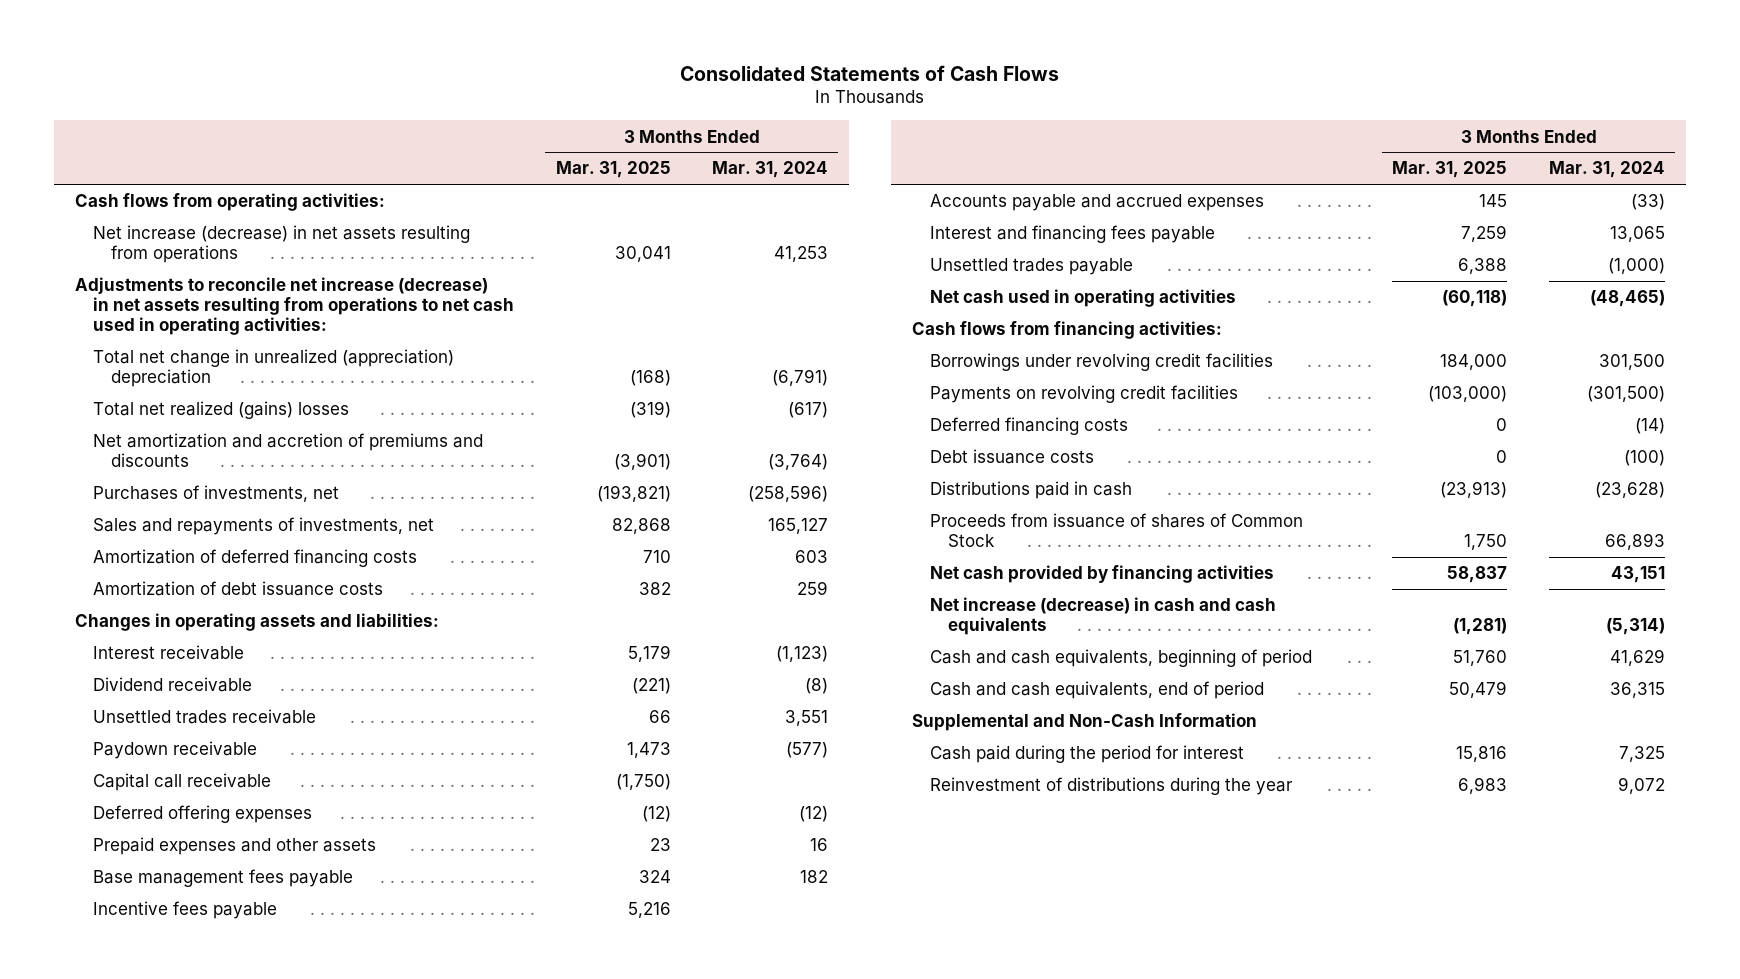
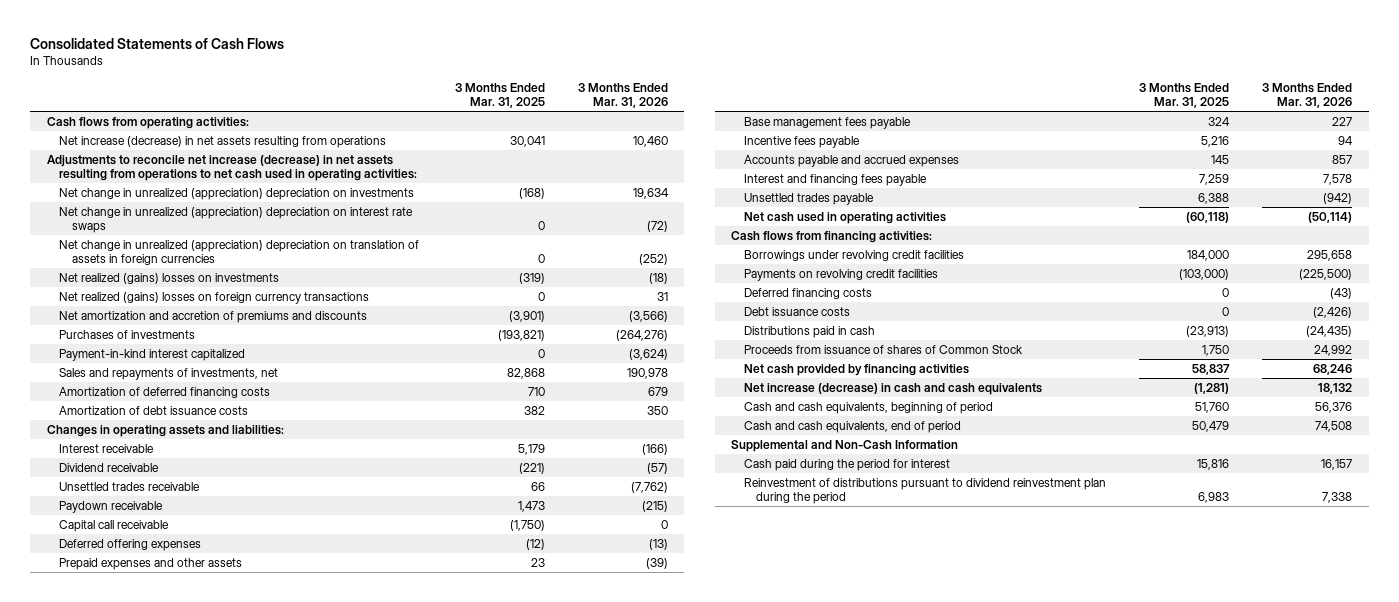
[711,161,828,179] Mar. 31, 2024 -> none
none -> [577,82,668,108] 3 Months Ended Mar. 31, 2026
[93,349,455,388] Total net change in unrealized (appreciation) depreciation -> [59,187,415,200] Net change in unrealized (appreciation) depreciation on investments
none -> [59,206,414,234] Net change in unrealized (appreciation) depreciation on interest rate swaps
none -> [59,239,420,266] Net change in unrealized (appreciation) depreciation on translation of assets in foreign currencies
[93,401,350,420] Total net realized (gains) losses -> [59,272,280,284] Net realized (gains) losses on investments
none -> [59,291,370,304] Net realized (gains) losses on foreign currency transactions
[93,485,340,503] Purchases of investments, net -> [59,329,196,339] Purchases of investments
none -> [59,348,246,361] Payment-in-kind interest capitalized
[930,777,1294,796] Reinvestment of distributions during the year -> [743,477,1106,505] Reinvestment of distributions pursuant to dividend reinvestment plan during the period

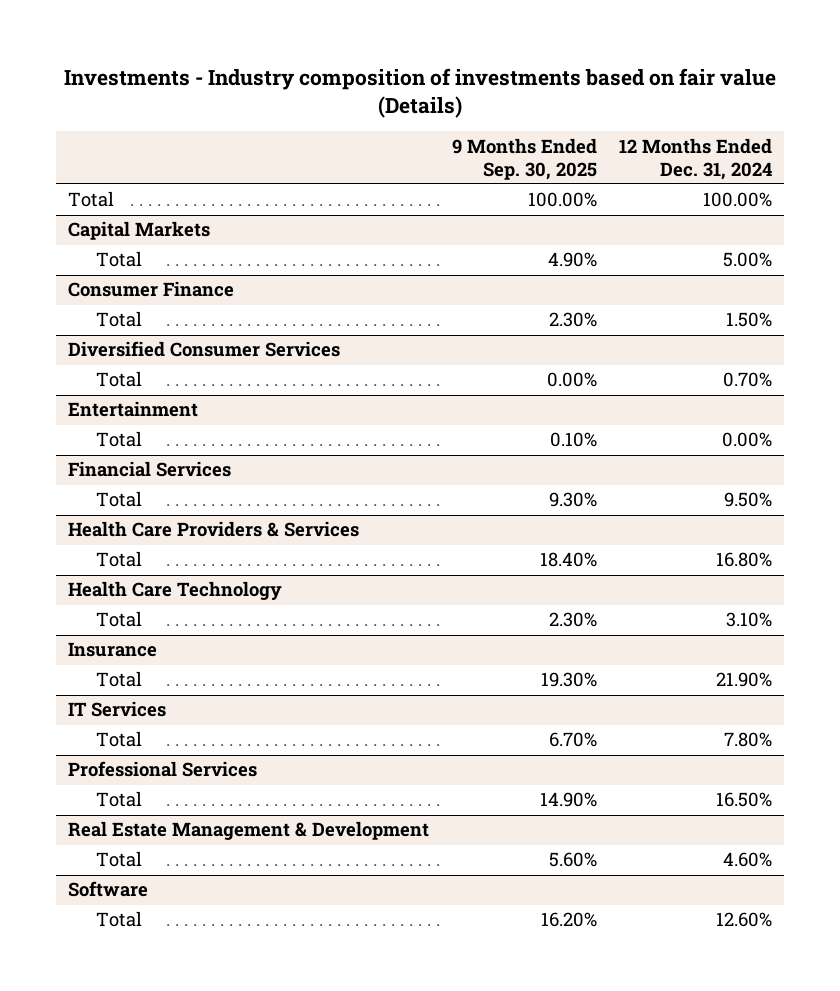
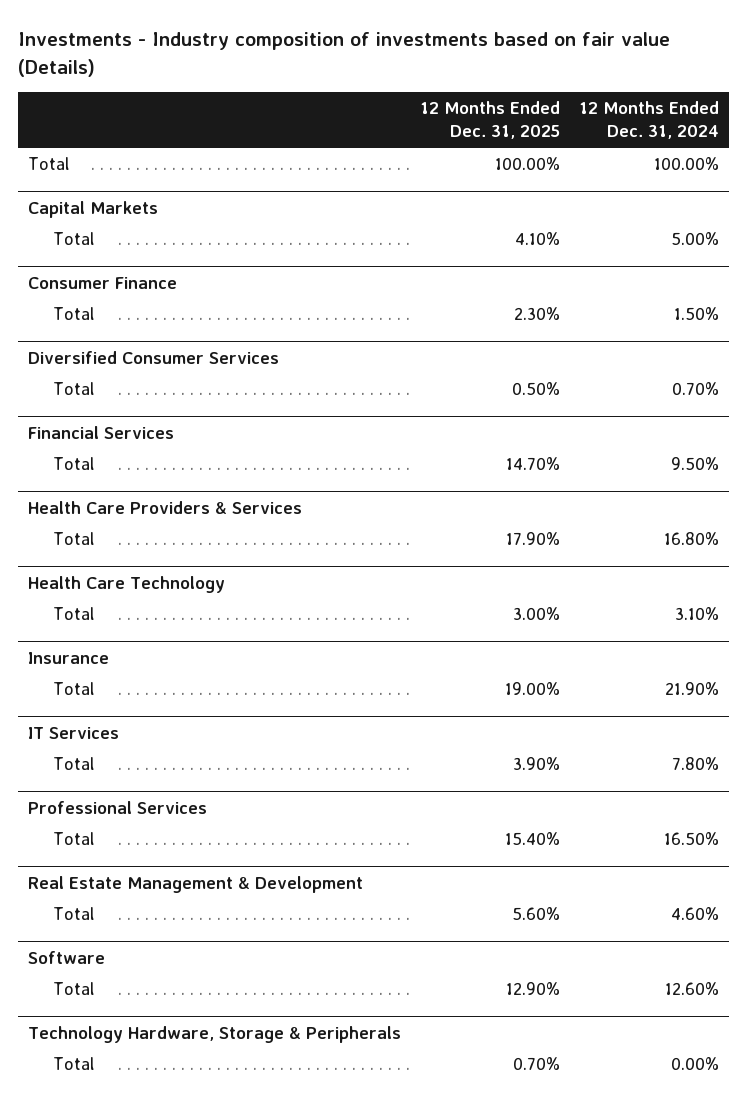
[451,137,597,180] 9 Months Ended Sep. 30, 2025 -> none
none -> [420,101,561,140] 12 Months Ended Dec. 31, 2025
[67,401,198,418] Entertainment -> none
[96,431,143,448] Total -> none
none -> [27,1025,401,1043] Technology Hardware, Storage & Peripherals
none -> [53,1056,96,1070] Total

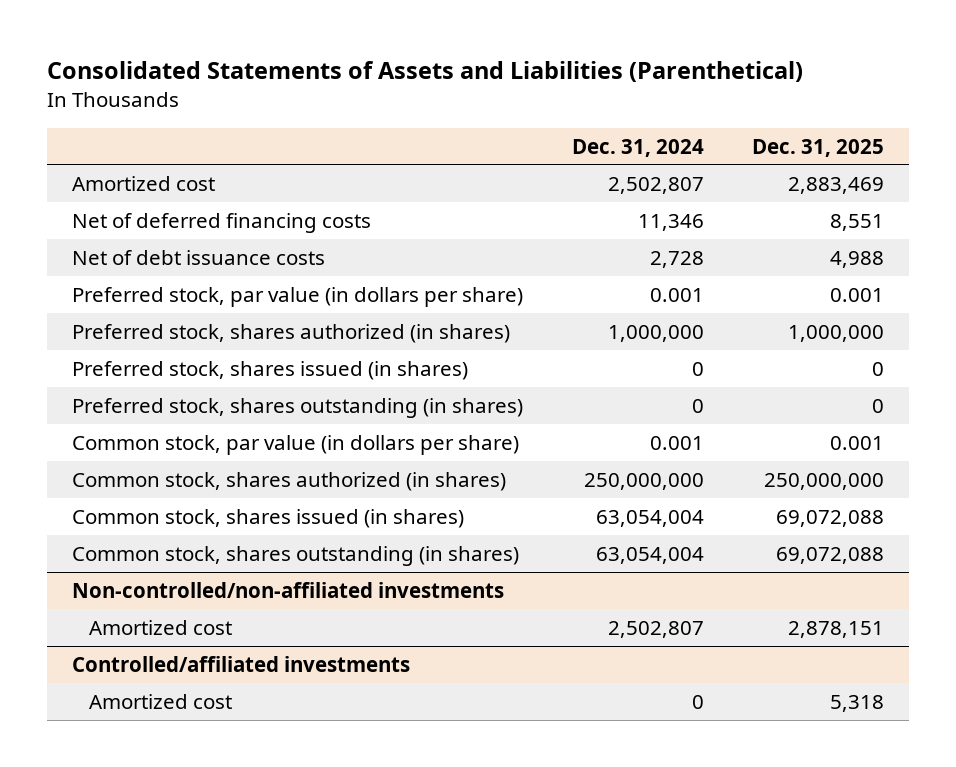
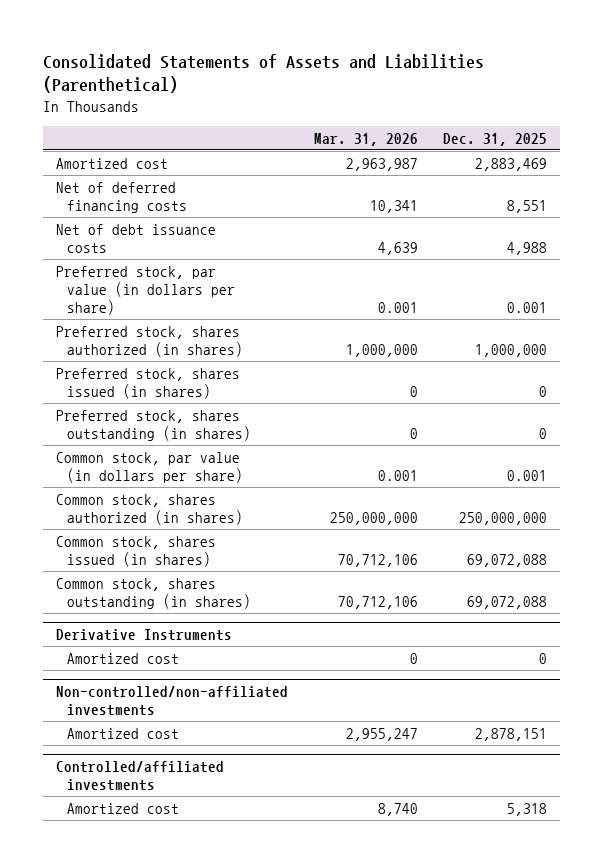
[571,138,704,157] Dec. 31, 2024 -> none
none -> [313,132,418,146] Mar. 31, 2026
none -> [55,628,232,641] Derivative Instruments
none -> [67,652,180,664] Amortized cost

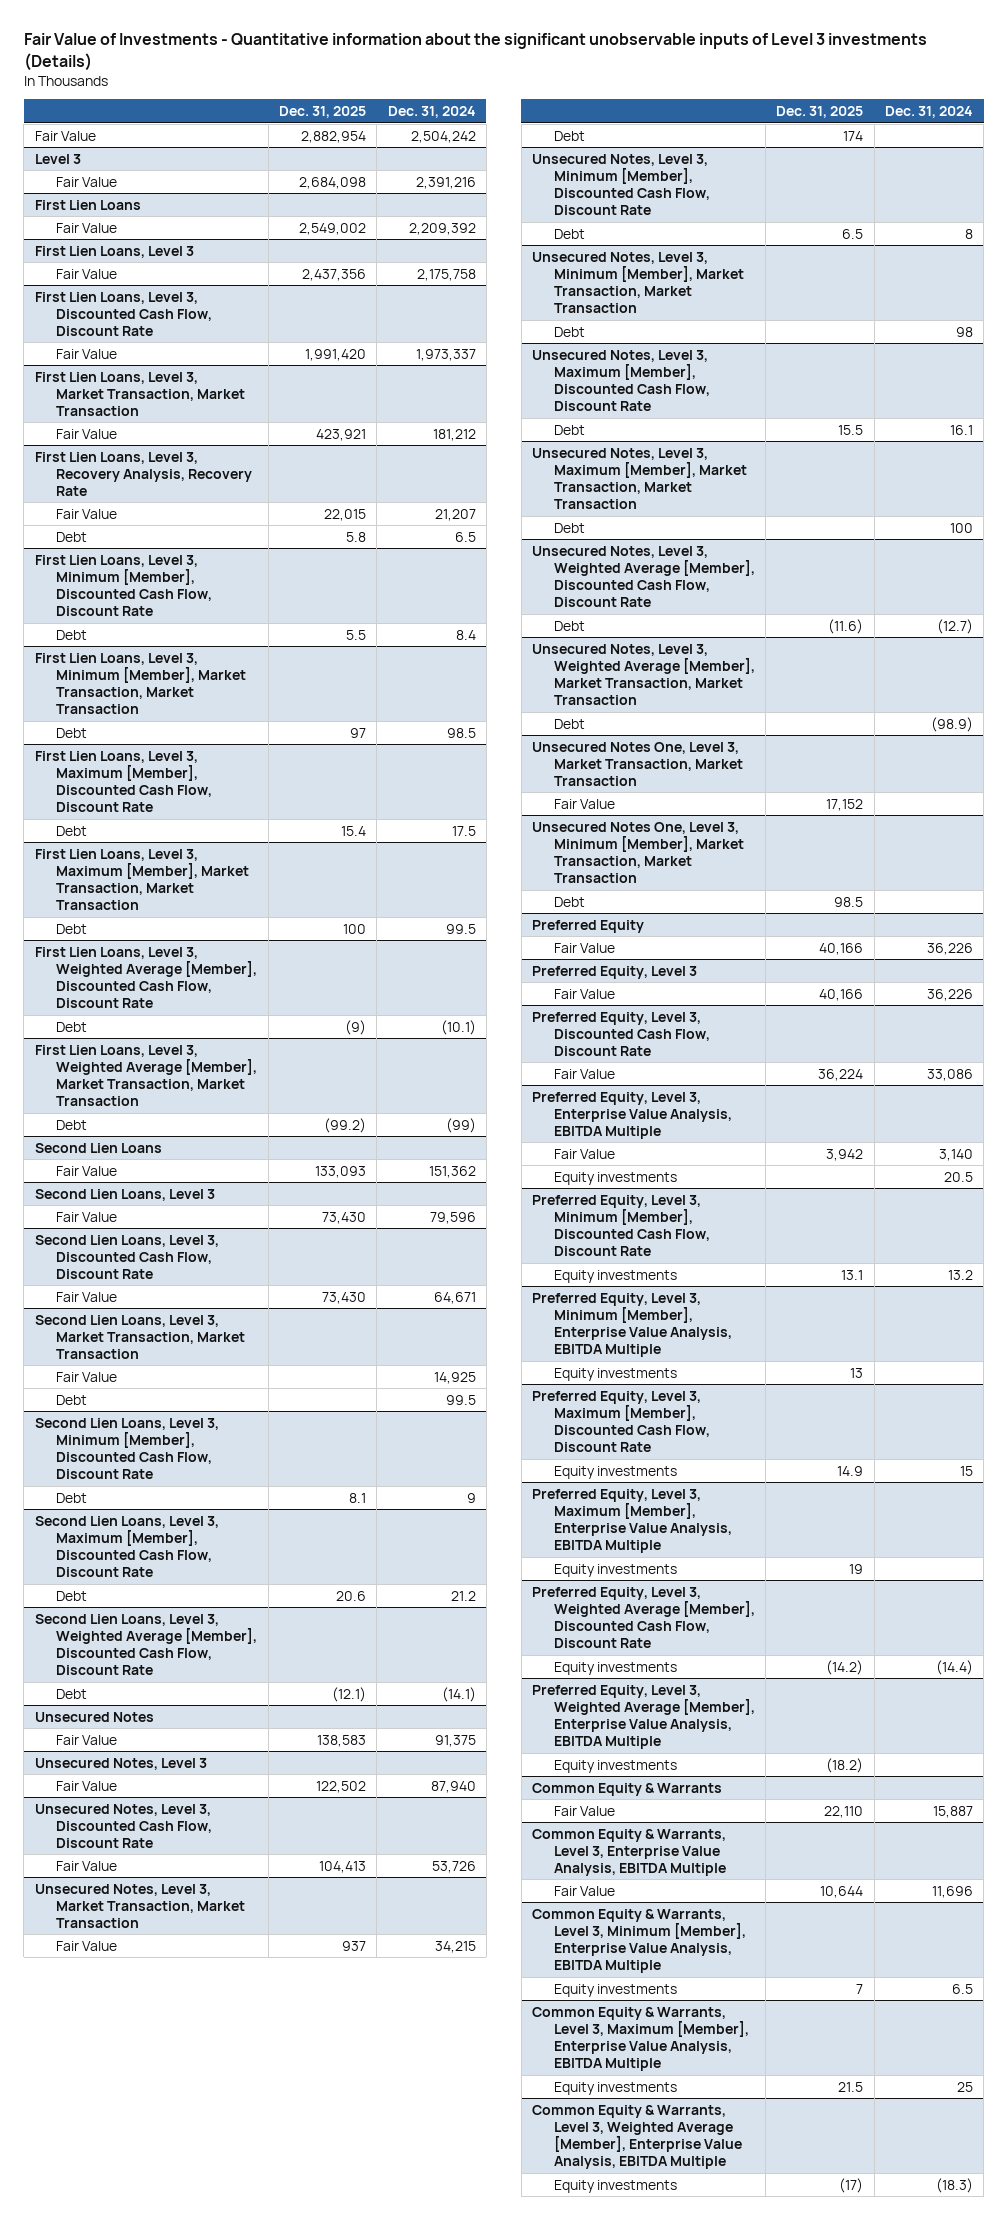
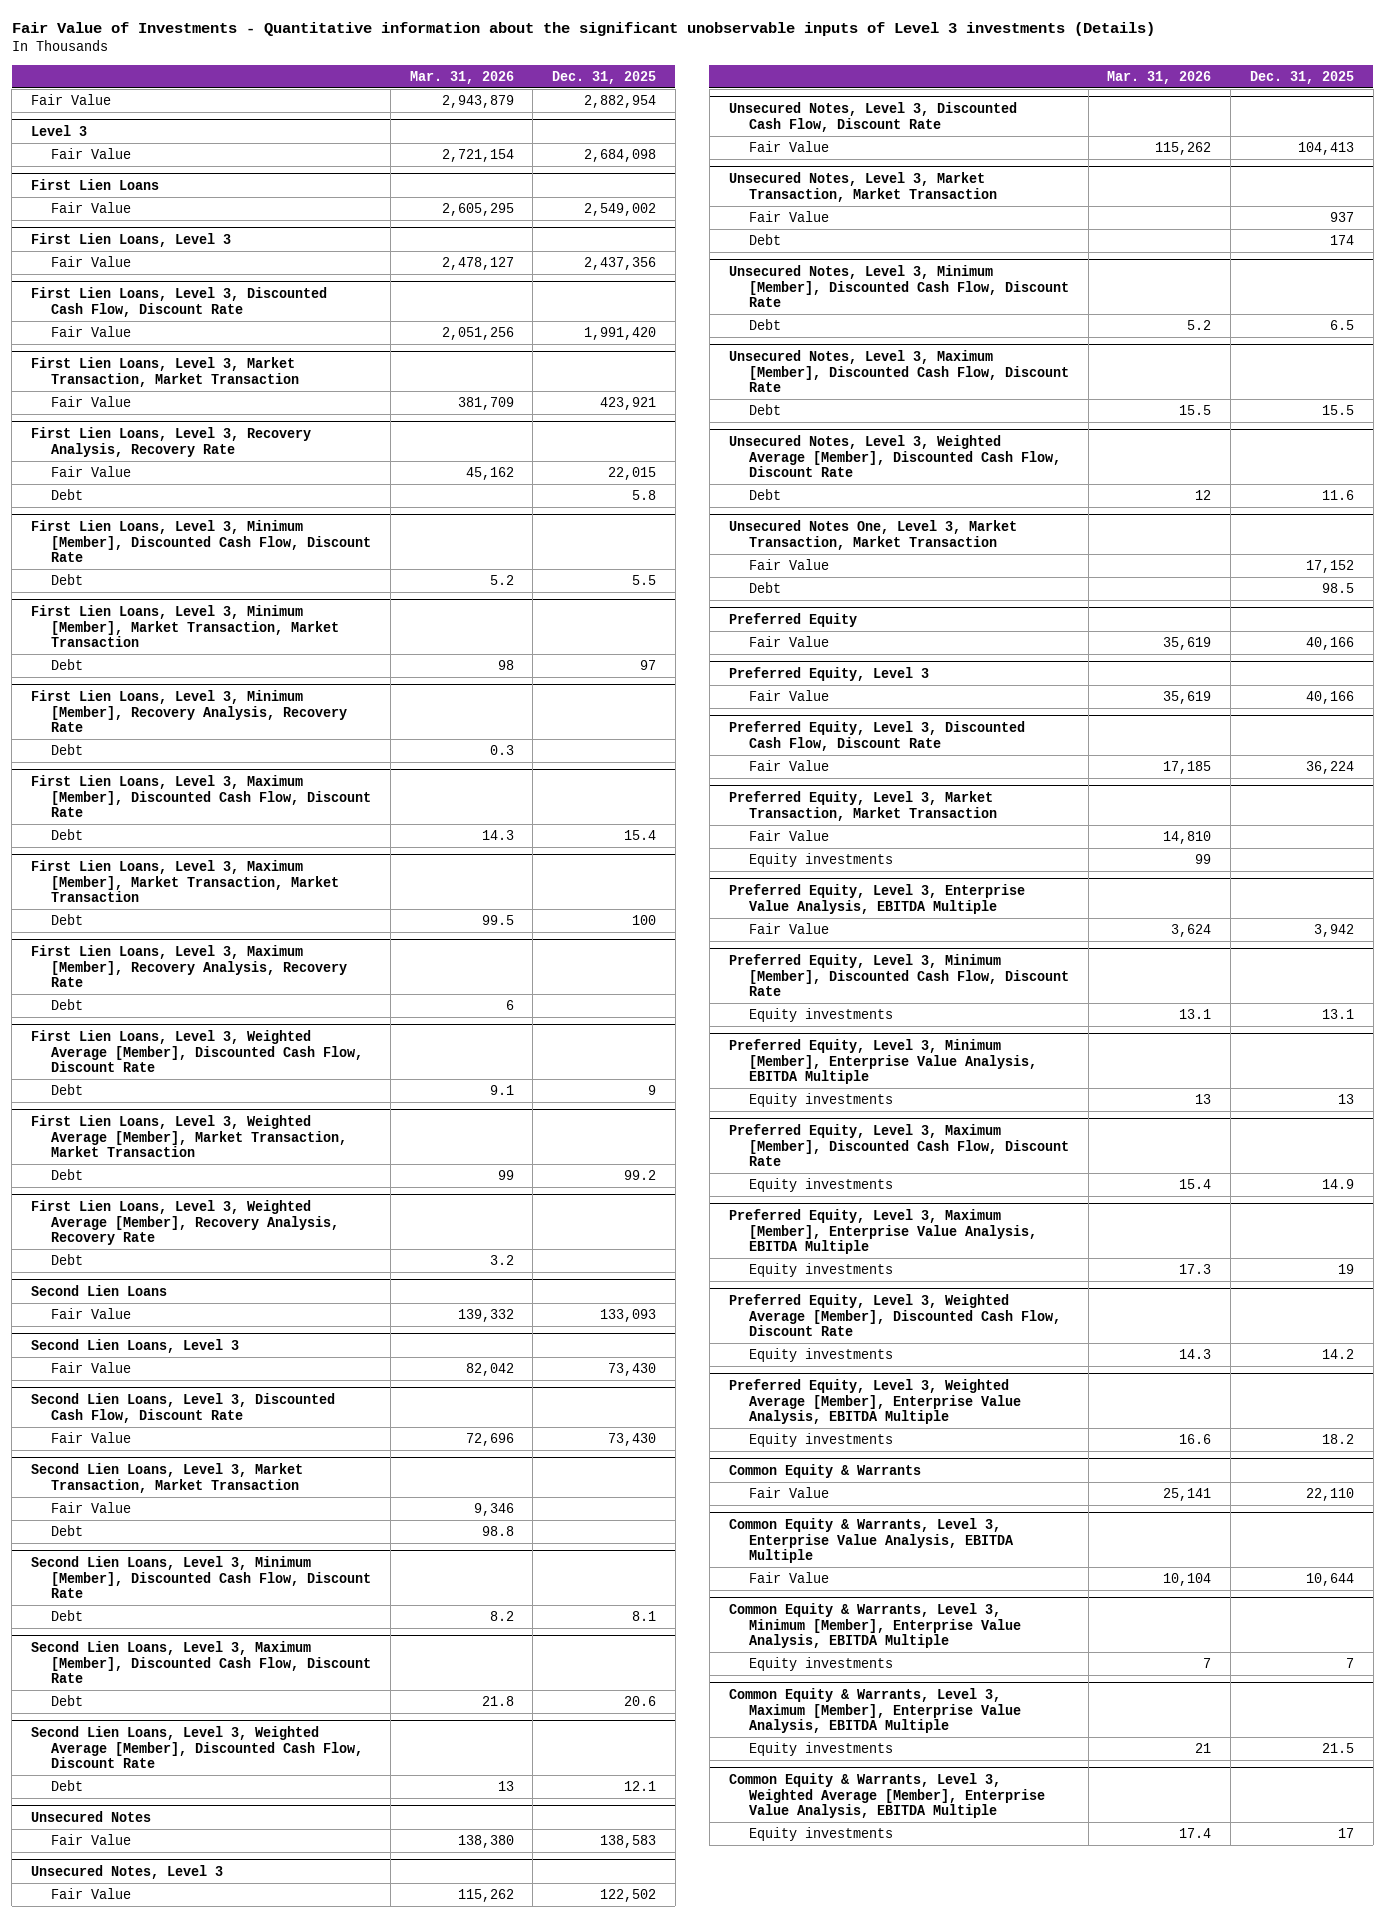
[387,106,476,119] Dec. 31, 2024 -> none
none -> [409,70,514,84] Mar. 31, 2026
none -> [30,689,348,733] First Lien Loans, Level 3, Minimum [Member], Recovery Analysis, Recovery Rate
none -> [51,744,84,756] Debt
none -> [30,944,348,988] First Lien Loans, Level 3, Maximum [Member], Recovery Analysis, Recovery Rate
none -> [51,999,84,1011] Debt
[345,1019,367,1035] (9) -> [648,1085,657,1096] 9
[324,1117,367,1133] (99.2) -> [624,1170,657,1181] 99.2
none -> [30,1199,340,1246] First Lien Loans, Level 3, Weighted Average [Member], Recovery Analysis, Recovery Rate
none -> [51,1254,84,1266] Debt
[332,1686,367,1702] (12.1) -> [624,1781,657,1792] 12.1
[531,251,744,314] Unsecured Notes, Level 3, Minimum [Member], Market Transaction, Market Transaction -> none
[553,326,585,337] Debt -> none
[531,447,747,510] Unsecured Notes, Level 3, Maximum [Member], Market Transaction, Market Transaction -> none
[553,522,585,533] Debt -> none
[531,643,755,706] Unsecured Notes, Level 3, Weighted Average [Member], Market Transaction, Market Transaction -> none
[553,718,585,729] Debt -> none
[828,618,864,634] (11.6) -> [1321,490,1354,501] 11.6
[531,821,744,884] Unsecured Notes One, Level 3, Minimum [Member], Market Transaction, Market Transaction -> none
none -> [728,790,997,821] Preferred Equity, Level 3, Market Transaction, Market Transaction
none -> [748,830,829,842] Fair Value
none -> [748,853,893,868] Equity investments
[553,1171,677,1185] Equity investments -> none
[826,1659,864,1675] (14.2) -> [1321,1349,1354,1360] 14.2
[826,1757,864,1773] (18.2) -> [1321,1434,1354,1445] 18.2
[839,2177,864,2193] (17) -> [1337,1828,1354,1839] 17

